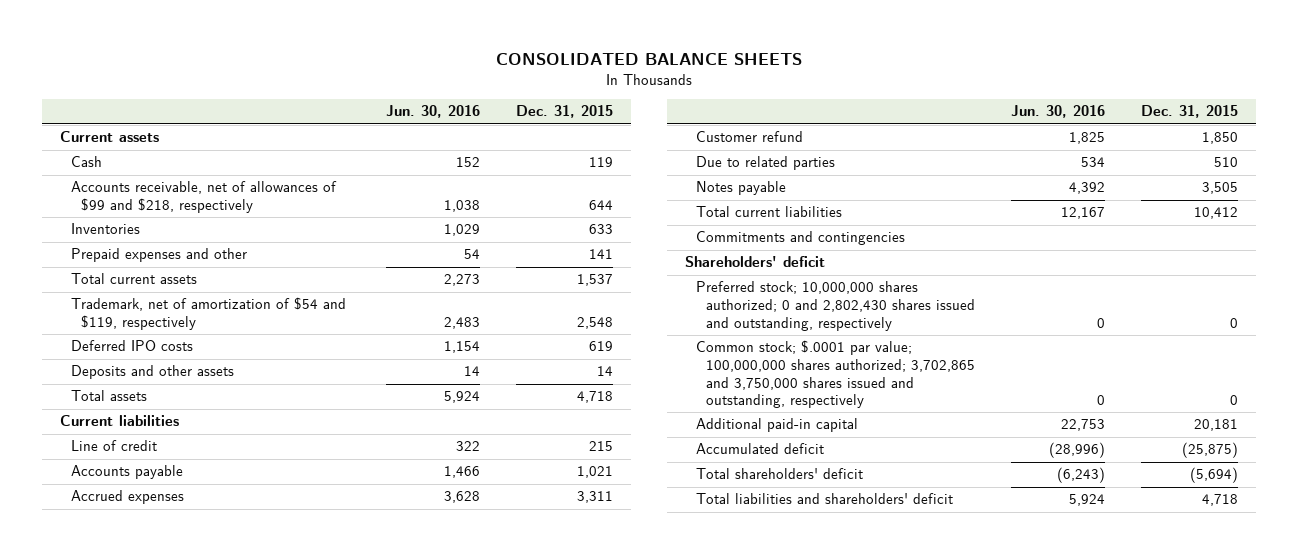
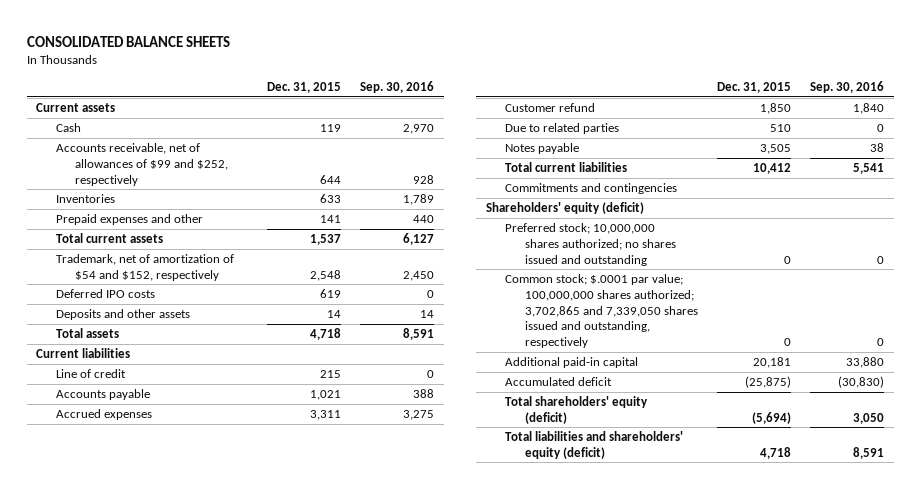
[386,105,481,119] Jun. 30, 2016 -> none
none -> [360,81,435,94] Sep. 30, 2016
[70,181,337,214] Accounts receivable, net of allowances of $99 and $218, respectively -> [55,142,229,186] Accounts receivable, net of allowances of $99 and $252, respectively
[70,297,346,331] Trademark, net of amortization of $54 and $119, respectively -> [55,253,234,281] Trademark, net of amortization of $54 and $152, respectively
[685,256,826,268] Shareholders' deficit -> [486,201,645,214] Shareholders' equity (deficit)
[695,281,976,331] Preferred stock; 10,000,000 shares authorized; 0 and 2,802,430 shares issued and outstanding, respectively -> [505,222,676,266] Preferred stock; 10,000,000 shares authorized; no shares issued and outstanding
[695,340,976,409] Common stock; $.0001 par value; 100,000,000 shares authorized; 3,702,865 and 3,750,000 shares issued and outstanding, respectively -> [505,273,698,349] Common stock; $.0001 par value; 100,000,000 shares authorized; 3,702,865 and 7,339,050 shares issued and outstanding, respectively
[695,468,863,480] Total shareholders' deficit -> [505,395,649,424] Total shareholders' equity (deficit)
[695,493,953,505] Total liabilities and shareholders' deficit -> [505,430,684,459] Total liabilities and shareholders' equity (deficit)

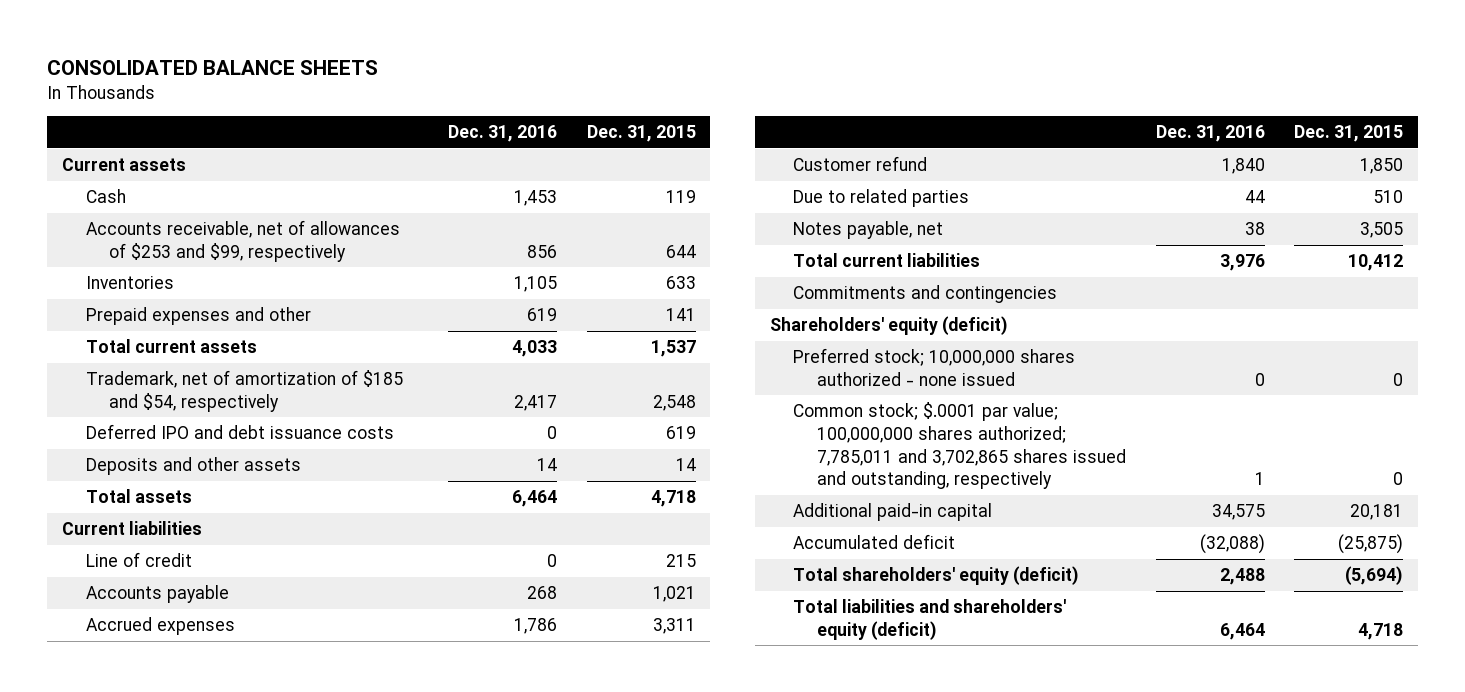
[360,81,435,94] Sep. 30, 2016 -> none
none -> [448,125,558,143] Dec. 31, 2016
[55,142,229,186] Accounts receivable, net of allowances of $99 and $252, respectively -> [85,220,400,262] Accounts receivable, net of allowances of $253 and $99, respectively
[55,253,234,281] Trademark, net of amortization of $54 and $152, respectively -> [85,370,403,412] Trademark, net of amortization of $185 and $54, respectively
[55,288,155,298] Deferred IPO costs -> [85,424,394,440] Deferred IPO and debt issuance costs
[505,142,580,154] Notes payable -> [793,221,944,240] Notes payable, net
[505,222,676,266] Preferred stock; 10,000,000 shares authorized; no shares issued and outstanding -> [793,348,1076,386] Preferred stock; 10,000,000 shares authorized - none issued
[505,273,698,349] Common stock; $.0001 par value; 100,000,000 shares authorized; 3,702,865 and 7,339,050 shares issued and outstanding, respectively -> [793,402,1127,490] Common stock; $.0001 par value; 100,000,000 shares authorized; 7,785,011 and 3,702,865 shares issued and outstanding, respectively

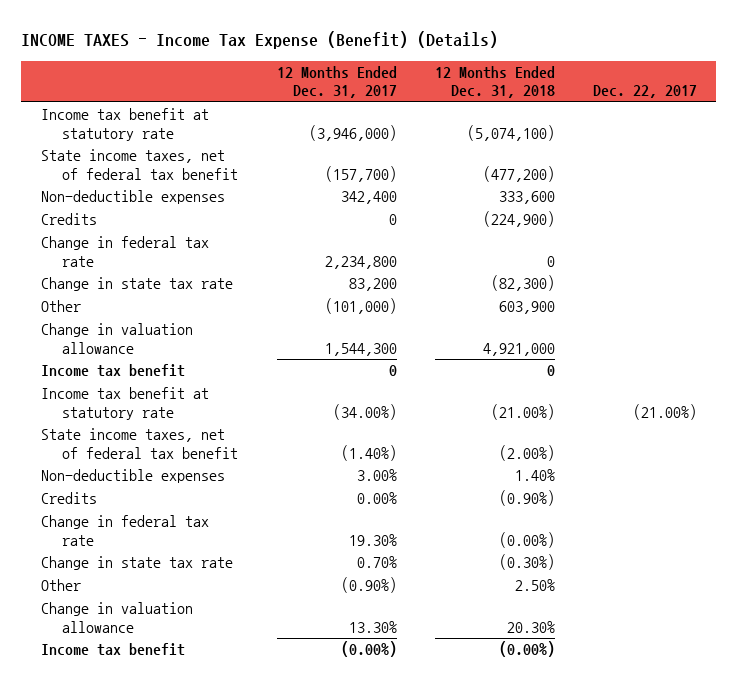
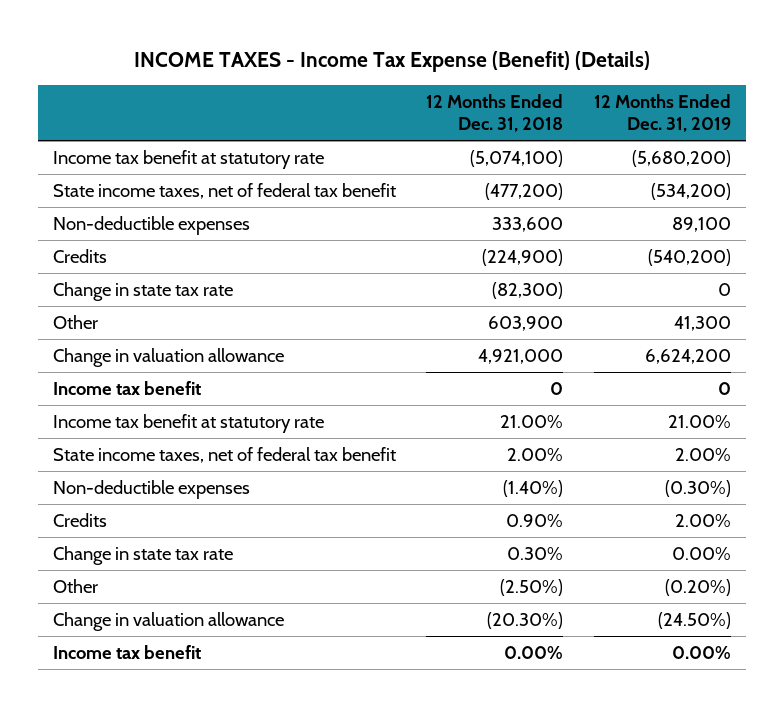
[276,66,397,99] 12 Months Ended Dec. 31, 2017 -> none
[592,85,697,99] Dec. 22, 2017 -> none
none -> [593,94,731,133] 12 Months Ended Dec. 31, 2019
[40,236,209,267] Change in federal tax rate -> none
[40,515,209,546] Change in federal tax rate -> none
[490,403,555,420] (21.00%) -> [500,415,564,429] 21.00%
[498,444,555,461] (2.00%) -> [507,448,564,462] 2.00%
[514,469,555,482] 1.40% -> [503,480,564,498] (1.40%)
[498,490,555,507] (0.90%) -> [506,514,564,528] 0.90%
[498,554,555,571] (0.30%) -> [507,547,564,561] 0.30%
[514,579,555,592] 2.50% -> [500,579,564,597] (2.50%)
[506,620,555,633] 20.30% -> [487,612,564,630] (20.30%)
[498,641,555,658] (0.00%) -> [504,646,564,660] 0.00%

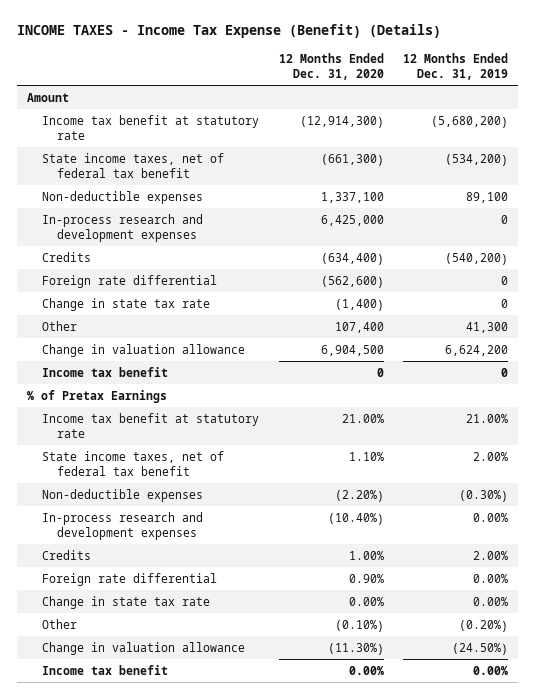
[426,94,564,133] 12 Months Ended Dec. 31, 2018 -> none
none -> [278,52,384,80] 12 Months Ended Dec. 31, 2020
none -> [27,92,70,102] Amount
none -> [42,213,204,242] In-process research and development expenses
none -> [42,274,218,288] Foreign rate differential
none -> [27,389,168,403] % of Pretax Earnings
none -> [42,511,204,540] In-process research and development expenses
none -> [42,572,218,586] Foreign rate differential

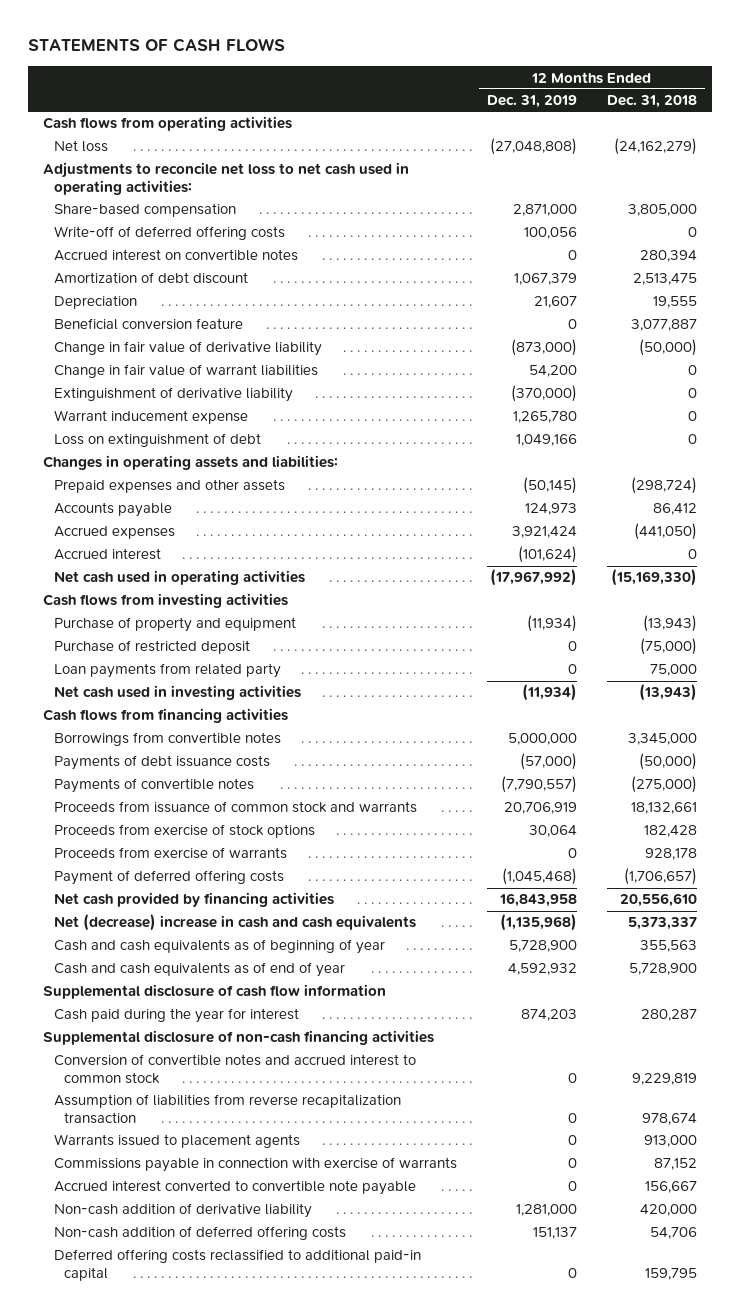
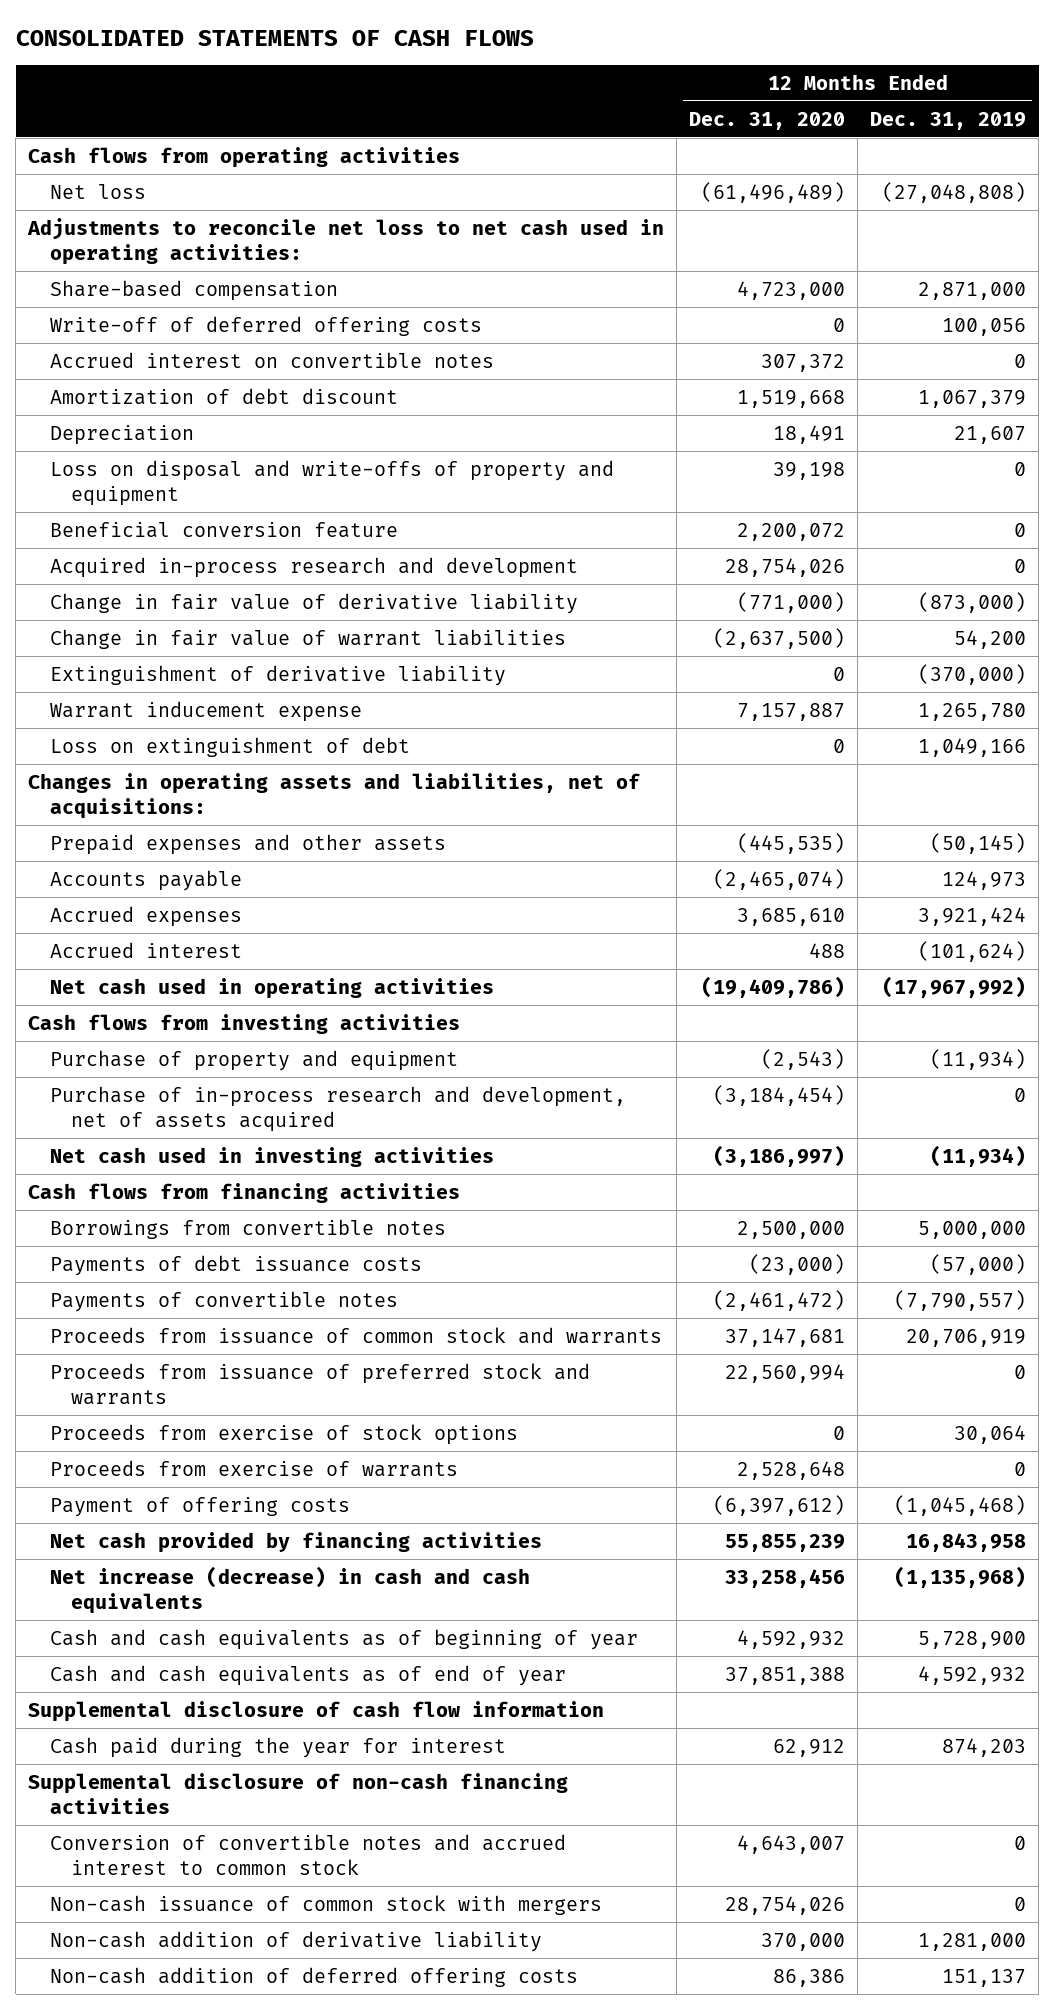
[28,38,286,53] STATEMENTS OF CASH FLOWS -> [15,29,534,46] CONSOLIDATED STATEMENTS OF CASH FLOWS
[607,95,698,109] Dec. 31, 2018 -> none
none -> [689,111,846,130] Dec. 31, 2020
none -> [49,459,614,506] Loss on disposal and write-offs of property and equipment
none -> [49,556,578,578] Acquired in-process research and development
[43,455,339,471] Changes in operating assets and liabilities: -> [28,772,641,819] Changes in operating assets and liabilities, net of acquisitions:
[53,640,250,655] Purchase of restricted deposit -> none
[53,663,281,679] Loan payments from related party -> none
none -> [49,1085,626,1132] Purchase of in-process research and development, net of assets acquired
none -> [49,1362,590,1405] Proceeds from issuance of preferred stock and warrants
[53,870,284,886] Payment of deferred offering costs -> [49,1496,350,1517] Payment of offering costs
[53,914,416,932] Net (decrease) increase in cash and cash equivalents -> [49,1565,530,1614] Net increase (decrease) in cash and cash equivalents
[53,1134,300,1149] Warrants issued to placement agents -> none
[53,1157,457,1173] Commissions payable in connection with exercise of warrants -> none
[53,1180,416,1196] Accrued interest converted to convertible note payable -> none
[53,1094,401,1125] Assumption of liabilities from reverse recapitalization transaction -> [49,1894,602,1915] Non-cash issuance of common stock with mergers
[53,1249,421,1282] Deferred offering costs reclassified to additional paid-in capital -> none

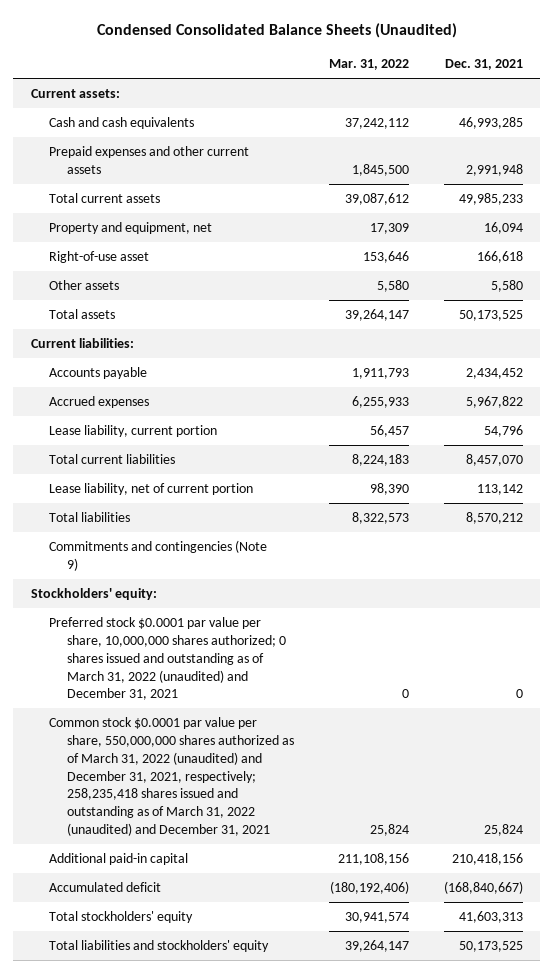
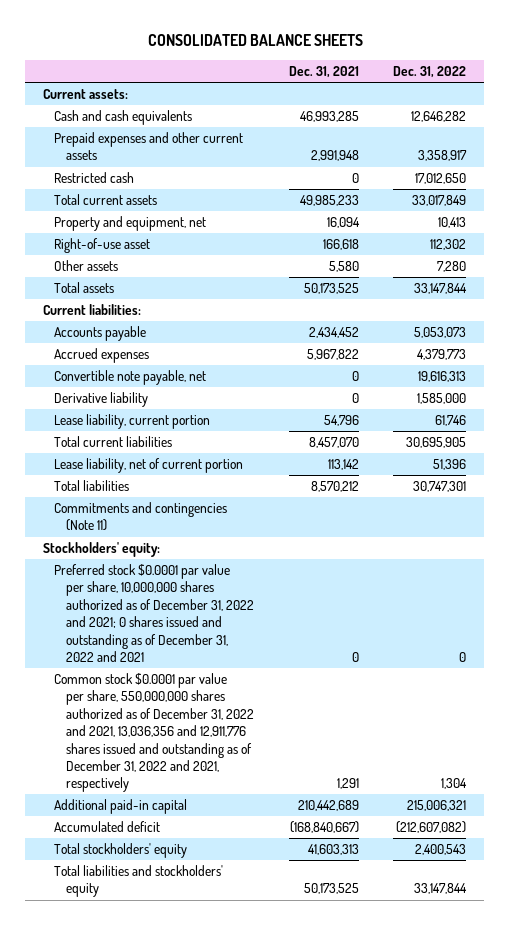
[96,23,457,39] Condensed Consolidated Balance Sheets (Unaudited) -> [147,34,363,47] CONSOLIDATED BALANCE SHEETS
[328,59,409,71] Mar. 31, 2022 -> none
none -> [393,65,467,78] Dec. 31, 2022
none -> [54,172,135,184] Restricted cash
none -> [54,370,207,386] Convertible note payable, net
none -> [54,392,149,408] Derivative liability
[48,540,267,571] Commitments and contingencies (Note 9) -> [54,502,228,532] Commitments and contingencies (Note 11)
[48,617,286,701] Preferred stock $0.0001 par value per share, 10,000,000 shares authorized; 0 shares issued and outstanding as of March 31, 2022 (unaudited) and December 31, 2021 -> [54,564,255,662] Preferred stock $0.0001 par value per share, 10,000,000 shares authorized as of December 31, 2022 and 2021; 0 shares issued and outstanding as of December 31, 2022 and 2021
[48,717,294,837] Common stock $0.0001 par value per share, 550,000,000 shares authorized as of March 31, 2022 (unaudited) and December 31, 2021, respectively; 258,235,418 shares issued and outstanding as of March 31, 2022 (unaudited) and December 31, 2021 -> [54,673,255,793] Common stock $0.0001 par value per share, 550,000,000 shares authorized as of December 31, 2022 and 2021, 13,036,356 and 12,911,776 shares issued and outstanding as of December 31, 2022 and 2021, respectively
[483,824,523,837] 25,824 -> [336,778,359,790] 1,291
[451,853,523,866] 210,418,156 -> [297,800,359,812] 210,442,689

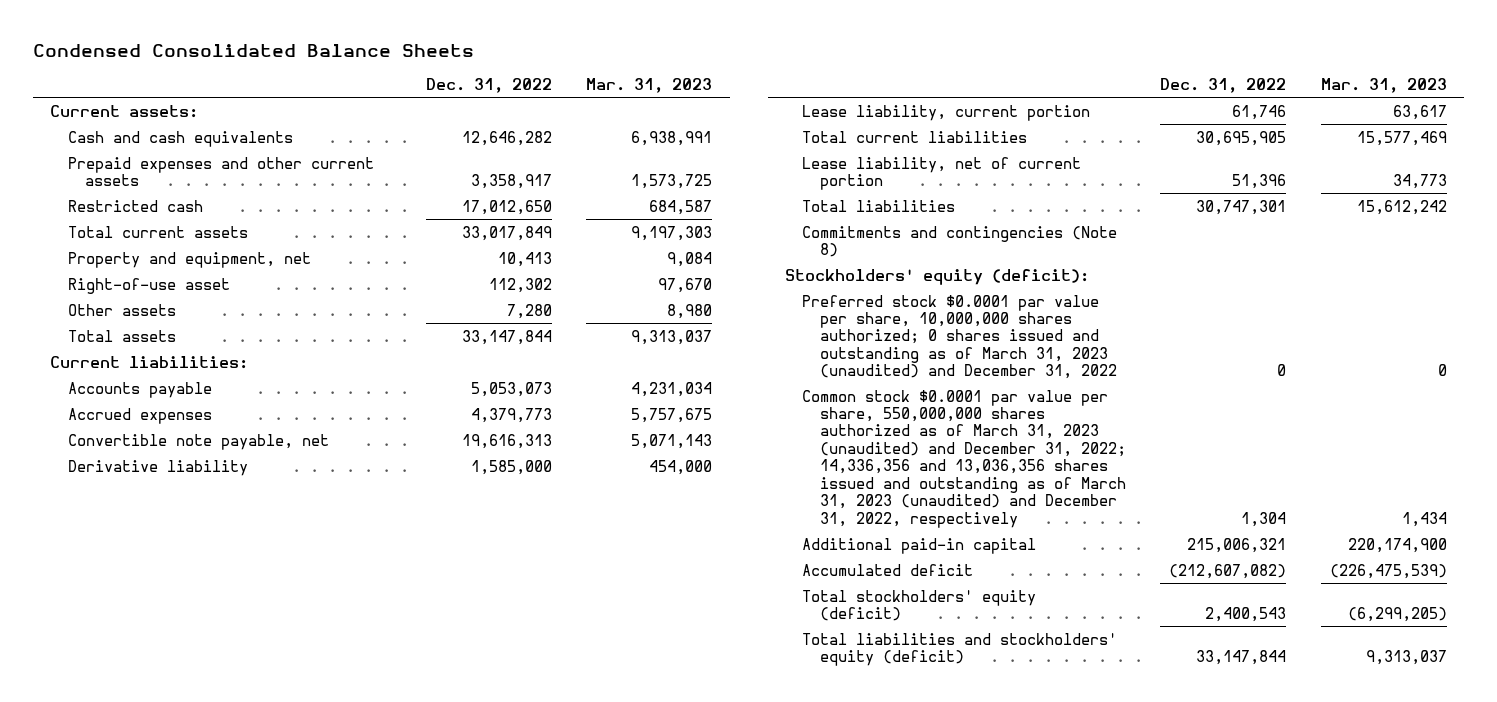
[147,34,363,47] CONSOLIDATED BALANCE SHEETS -> [32,43,474,57] Condensed Consolidated Balance Sheets
[288,65,359,78] Dec. 31, 2021 -> none
none -> [586,78,713,94] Mar. 31, 2023
[54,502,228,532] Commitments and contingencies (Note 11) -> [802,225,1118,258] Commitments and contingencies (Note 8)
[42,542,160,558] Stockholders' equity: -> [784,268,1089,285] Stockholders' equity (deficit):
[54,564,255,662] Preferred stock $0.0001 par value per share, 10,000,000 shares authorized as of December 31, 2022 and 2021; 0 shares issued and outstanding as of December 31, 2022 and 2021 -> [802,294,1117,380] Preferred stock $0.0001 par value per share, 10,000,000 shares authorized; 0 shares issued and outstanding as of March 31, 2023 (unaudited) and December 31, 2022
[54,673,255,793] Common stock $0.0001 par value per share, 550,000,000 shares authorized as of December 31, 2022 and 2021, 13,036,356 and 12,911,776 shares issued and outstanding as of December 31, 2022 and 2021, respectively -> [802,389,1126,528] Common stock $0.0001 par value per share, 550,000,000 shares authorized as of March 31, 2023 (unaudited) and December 31, 2022; 14,336,356 and 13,036,356 shares issued and outstanding as of March 31, 2023 (unaudited) and December 31, 2022, respectively
[54,843,188,859] Total stockholders' equity -> [802,589,1037,622] Total stockholders' equity (deficit)
[54,865,224,898] Total liabilities and stockholders' equity -> [802,632,1118,667] Total liabilities and stockholders' equity (deficit)

